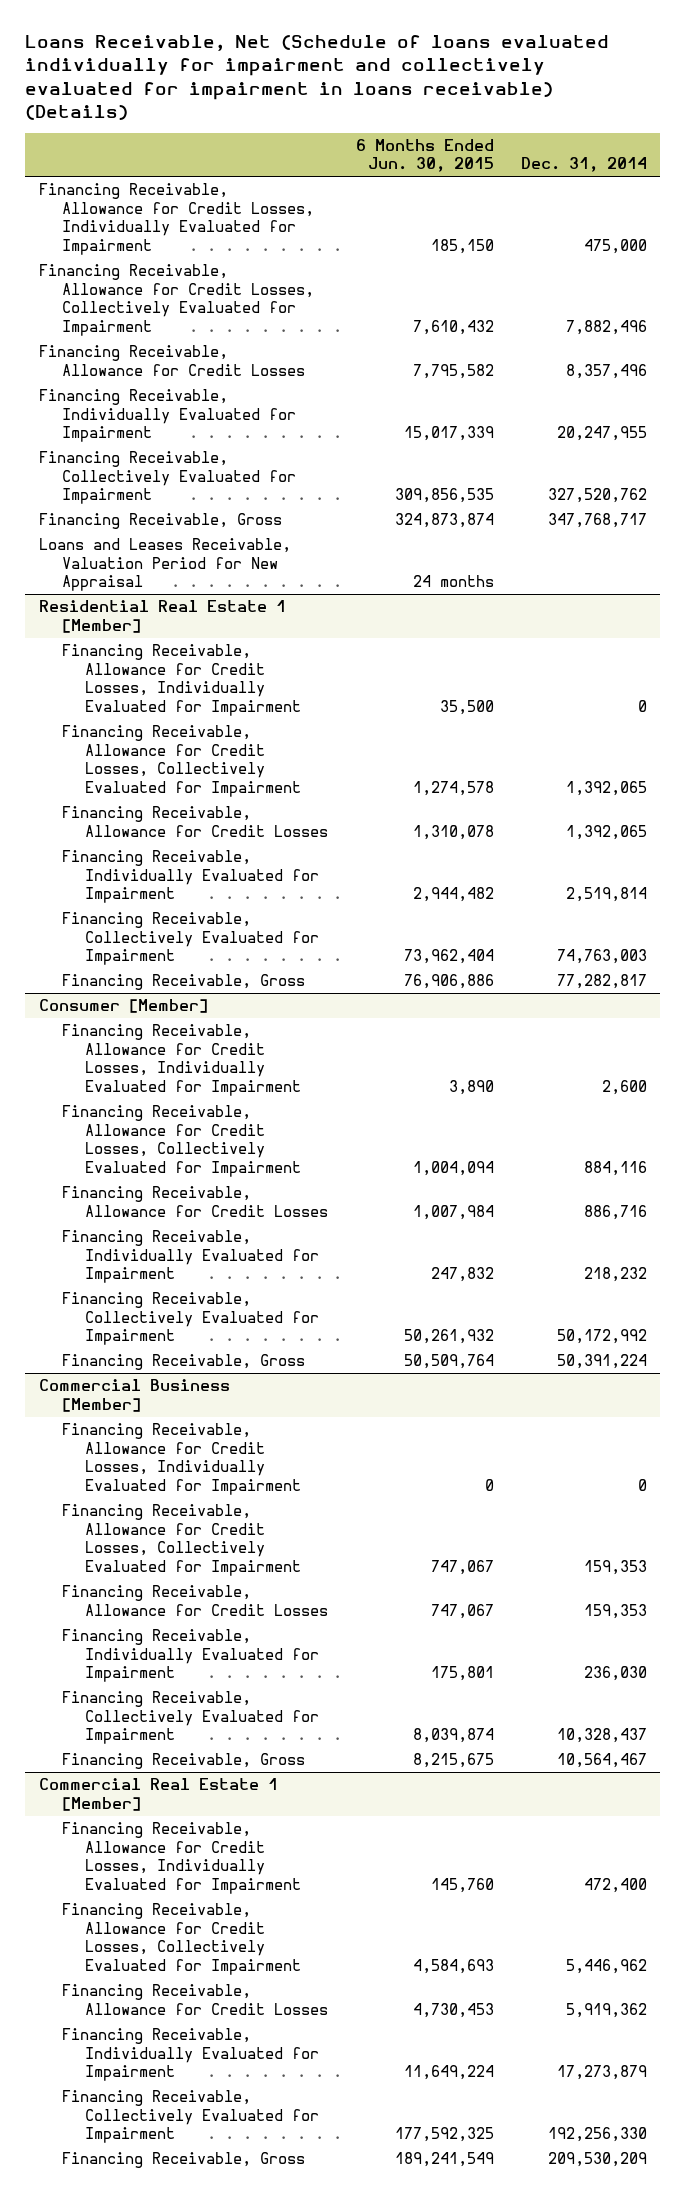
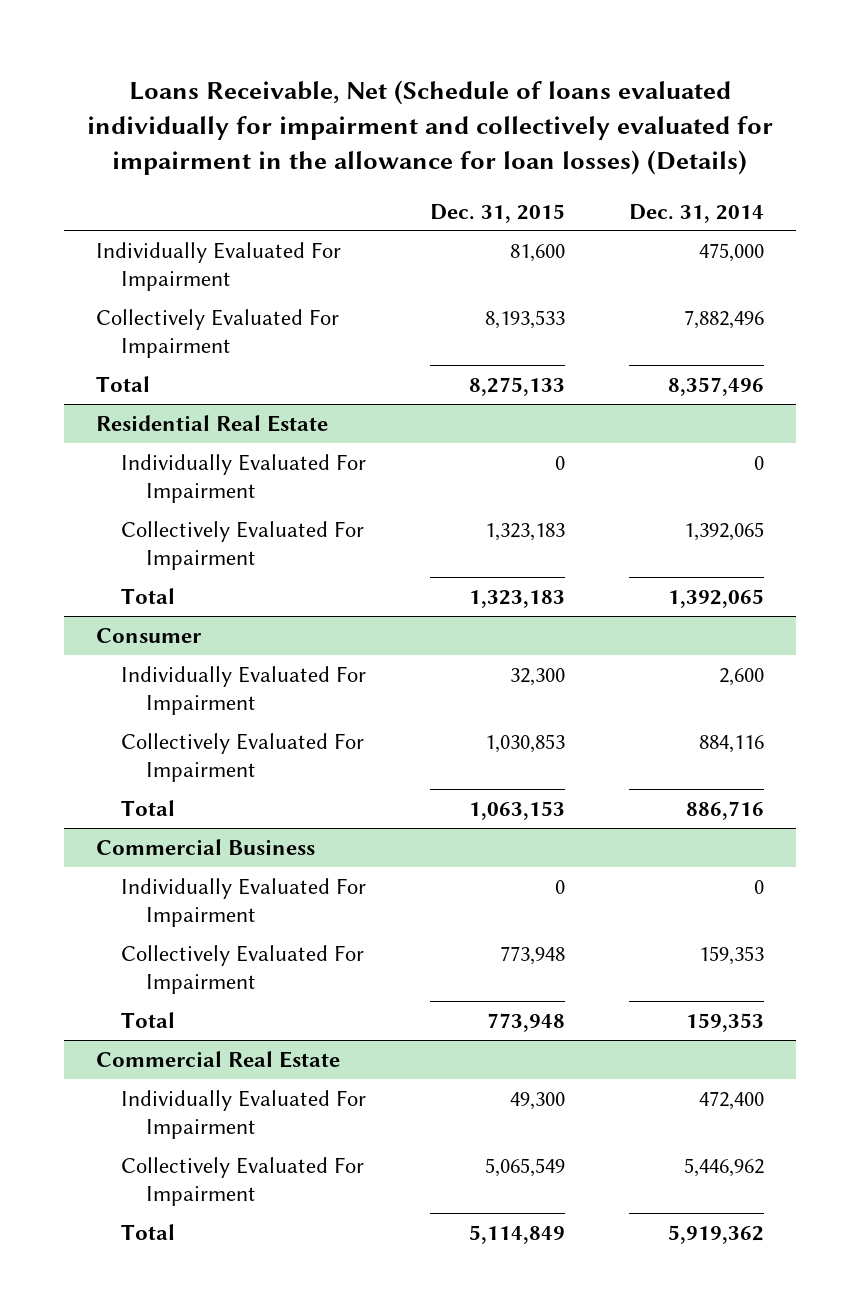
[25,35,610,120] Loans Receivable, Net (Schedule of loans evaluated individually for impairment and collectively evaluated for impairment in loans receivable) (Details) -> [87,80,774,176] Loans Receivable, Net (Schedule of loans evaluated individually for impairment and collectively evaluated for impairment in the allowance for loan losses) (Details)
[355,138,494,173] 6 Months Ended Jun. 30, 2015 -> none
none -> [430,203,566,223] Dec. 31, 2015
[38,389,297,443] Financing Receivable, Individually Evaluated for Impairment -> none
[38,451,297,505] Financing Receivable, Collectively Evaluated for Impairment -> none
[38,513,282,530] Financing Receivable, Gross -> none
[38,538,291,592] Loans and Leases Receivable, Valuation Period for New Appraisal -> none
[62,850,320,904] Financing Receivable, Individually Evaluated for Impairment -> none
[62,912,320,966] Financing Receivable, Collectively Evaluated for Impairment -> none
[62,974,306,991] Financing Receivable, Gross -> none
[62,1230,320,1284] Financing Receivable, Individually Evaluated for Impairment -> none
[62,1292,320,1346] Financing Receivable, Collectively Evaluated for Impairment -> none
[62,1354,306,1371] Financing Receivable, Gross -> none
[62,1629,320,1683] Financing Receivable, Individually Evaluated for Impairment -> none
[62,1691,320,1745] Financing Receivable, Collectively Evaluated for Impairment -> none
[62,1753,306,1770] Financing Receivable, Gross -> none
[62,2028,320,2082] Financing Receivable, Individually Evaluated for Impairment -> none
[62,2090,320,2144] Financing Receivable, Collectively Evaluated for Impairment -> none
[62,2152,306,2169] Financing Receivable, Gross -> none
[38,183,315,255] Financing Receivable, Allowance for Credit Losses, Individually Evaluated for Impairment -> [95,241,341,291] Individually Evaluated For Impairment
[38,264,315,336] Financing Receivable, Allowance for Credit Losses, Collectively Evaluated for Impairment -> [95,308,339,358] Collectively Evaluated For Impairment
[38,345,306,376] Financing Receivable, Allowance for Credit Losses -> [95,375,150,392] Total
[38,600,286,633] Residential Real Estate 1 [Member] -> [95,414,328,432] Residential Real Estate
[62,644,302,716] Financing Receivable, Allowance for Credit Losses, Individually Evaluated for Impairment -> [120,453,366,503] Individually Evaluated For Impairment
[62,725,302,797] Financing Receivable, Allowance for Credit Losses, Collectively Evaluated for Impairment -> [120,520,364,570] Collectively Evaluated For Impairment
[62,806,329,837] Financing Receivable, Allowance for Credit Losses -> [120,587,175,604] Total
[38,999,208,1014] Consumer [Member] -> [95,627,202,643] Consumer
[62,1024,302,1096] Financing Receivable, Allowance for Credit Losses, Individually Evaluated for Impairment -> [120,665,366,715] Individually Evaluated For Impairment
[62,1105,302,1177] Financing Receivable, Allowance for Credit Losses, Collectively Evaluated for Impairment -> [120,732,364,782] Collectively Evaluated For Impairment
[62,1186,329,1217] Financing Receivable, Allowance for Credit Losses -> [120,799,175,816] Total
[38,1379,230,1412] Commercial Business [Member] -> [95,838,315,855] Commercial Business
[62,1423,302,1495] Financing Receivable, Allowance for Credit Losses, Individually Evaluated for Impairment -> [120,877,366,927] Individually Evaluated For Impairment
[62,1504,302,1576] Financing Receivable, Allowance for Credit Losses, Collectively Evaluated for Impairment -> [120,944,364,994] Collectively Evaluated For Impairment
[62,1585,329,1616] Financing Receivable, Allowance for Credit Losses -> [120,1011,175,1028] Total
[38,1778,278,1811] Commercial Real Estate 1 [Member] -> [95,1050,340,1068] Commercial Real Estate
[62,1822,302,1894] Financing Receivable, Allowance for Credit Losses, Individually Evaluated for Impairment -> [120,1089,366,1139] Individually Evaluated For Impairment
[62,1903,302,1975] Financing Receivable, Allowance for Credit Losses, Collectively Evaluated for Impairment -> [120,1156,364,1206] Collectively Evaluated For Impairment
[62,1984,329,2015] Financing Receivable, Allowance for Credit Losses -> [120,1223,175,1240] Total

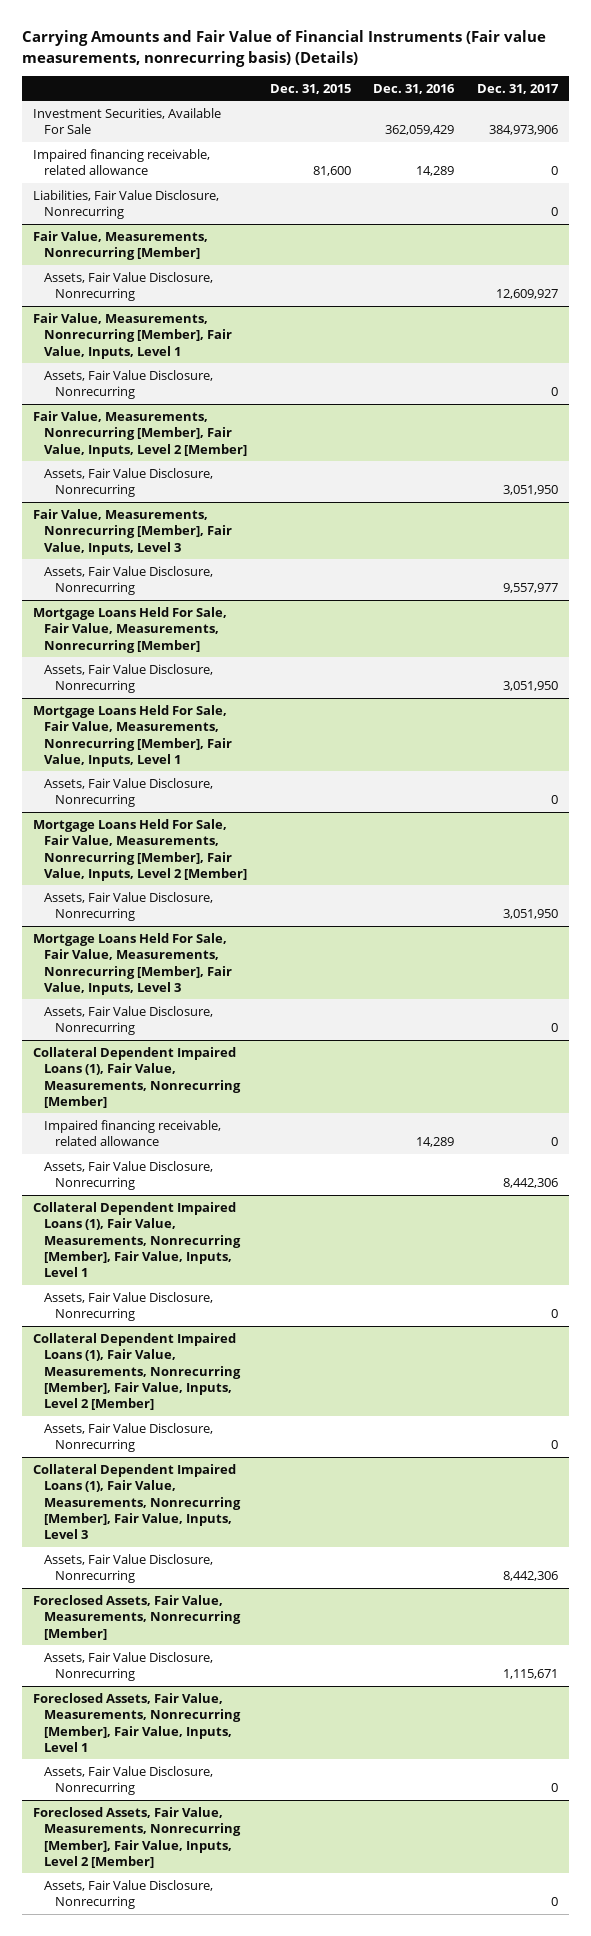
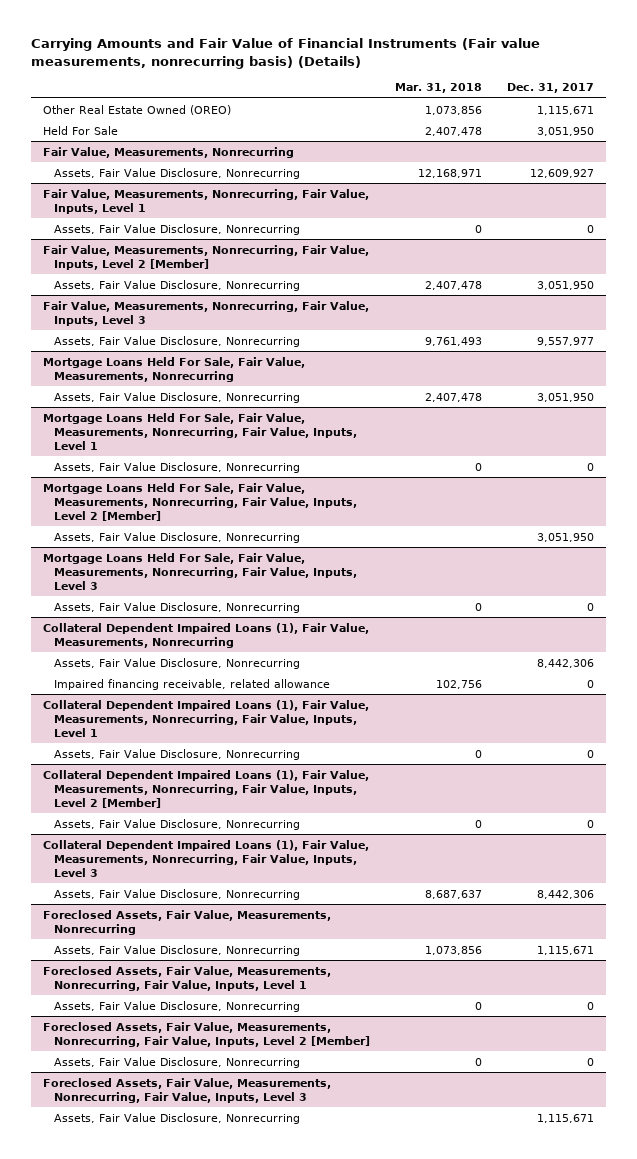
[269,83,351,94] Dec. 31, 2015 -> none
[373,83,456,94] Dec. 31, 2016 -> none
none -> [395,83,483,94] Mar. 31, 2018
[33,107,222,135] Investment Securities, Available For Sale -> none
[33,148,211,176] Impaired financing receivable, related allowance -> none
[33,189,220,220] Liabilities, Fair Value Disclosure, Nonrecurring -> none
none -> [43,104,232,115] Other Real Estate Owned (OREO)
none -> [43,125,119,135] Held For Sale
[33,230,209,261] Fair Value, Measurements, Nonrecurring [Member] -> [43,146,295,158] Fair Value, Measurements, Nonrecurring
[33,312,232,359] Fair Value, Measurements, Nonrecurring [Member], Fair Value, Inputs, Level 1 -> [43,188,370,214] Fair Value, Measurements, Nonrecurring, Fair Value, Inputs, Level 1
[33,410,247,457] Fair Value, Measurements, Nonrecurring [Member], Fair Value, Inputs, Level 2 [Member] -> [43,244,370,270] Fair Value, Measurements, Nonrecurring, Fair Value, Inputs, Level 2 [Member]
[33,508,232,555] Fair Value, Measurements, Nonrecurring [Member], Fair Value, Inputs, Level 3 -> [43,300,370,326] Fair Value, Measurements, Nonrecurring, Fair Value, Inputs, Level 3
[33,606,228,653] Mortgage Loans Held For Sale, Fair Value, Measurements, Nonrecurring [Member] -> [43,356,306,382] Mortgage Loans Held For Sale, Fair Value, Measurements, Nonrecurring
[33,704,232,767] Mortgage Loans Held For Sale, Fair Value, Measurements, Nonrecurring [Member], Fair Value, Inputs, Level 1 -> [43,412,358,450] Mortgage Loans Held For Sale, Fair Value, Measurements, Nonrecurring, Fair Value, Inputs, Level 1
[33,818,247,881] Mortgage Loans Held For Sale, Fair Value, Measurements, Nonrecurring [Member], Fair Value, Inputs, Level 2 [Member] -> [43,482,358,521] Mortgage Loans Held For Sale, Fair Value, Measurements, Nonrecurring, Fair Value, Inputs, Level 2 [Member]
[33,932,232,995] Mortgage Loans Held For Sale, Fair Value, Measurements, Nonrecurring [Member], Fair Value, Inputs, Level 3 -> [43,552,358,590] Mortgage Loans Held For Sale, Fair Value, Measurements, Nonrecurring, Fair Value, Inputs, Level 3
[43,1119,221,1147] Impaired financing receivable, related allowance -> none
[33,1046,241,1108] Collateral Dependent Impaired Loans (1), Fair Value, Measurements, Nonrecurring [Member] -> [43,622,370,648] Collateral Dependent Impaired Loans (1), Fair Value, Measurements, Nonrecurring
none -> [54,678,331,690] Impaired financing receivable, related allowance
[33,1201,241,1278] Collateral Dependent Impaired Loans (1), Fair Value, Measurements, Nonrecurring [Member], Fair Value, Inputs, Level 1 -> [43,699,370,737] Collateral Dependent Impaired Loans (1), Fair Value, Measurements, Nonrecurring, Fair Value, Inputs, Level 1
[33,1332,241,1411] Collateral Dependent Impaired Loans (1), Fair Value, Measurements, Nonrecurring [Member], Fair Value, Inputs, Level 2 [Member] -> [43,769,370,808] Collateral Dependent Impaired Loans (1), Fair Value, Measurements, Nonrecurring, Fair Value, Inputs, Level 2 [Member]
[33,1463,241,1540] Collateral Dependent Impaired Loans (1), Fair Value, Measurements, Nonrecurring [Member], Fair Value, Inputs, Level 3 -> [43,839,370,877] Collateral Dependent Impaired Loans (1), Fair Value, Measurements, Nonrecurring, Fair Value, Inputs, Level 3
[33,1594,241,1640] Foreclosed Assets, Fair Value, Measurements, Nonrecurring [Member] -> [43,909,332,935] Foreclosed Assets, Fair Value, Measurements, Nonrecurring
[33,1692,241,1752] Foreclosed Assets, Fair Value, Measurements, Nonrecurring [Member], Fair Value, Inputs, Level 1 -> [43,965,332,991] Foreclosed Assets, Fair Value, Measurements, Nonrecurring, Fair Value, Inputs, Level 1
[33,1806,241,1868] Foreclosed Assets, Fair Value, Measurements, Nonrecurring [Member], Fair Value, Inputs, Level 2 [Member] -> [43,1021,371,1047] Foreclosed Assets, Fair Value, Measurements, Nonrecurring, Fair Value, Inputs, Level 2 [Member]
none -> [43,1077,332,1103] Foreclosed Assets, Fair Value, Measurements, Nonrecurring, Fair Value, Inputs, Level 3
none -> [54,1112,301,1124] Assets, Fair Value Disclosure, Nonrecurring

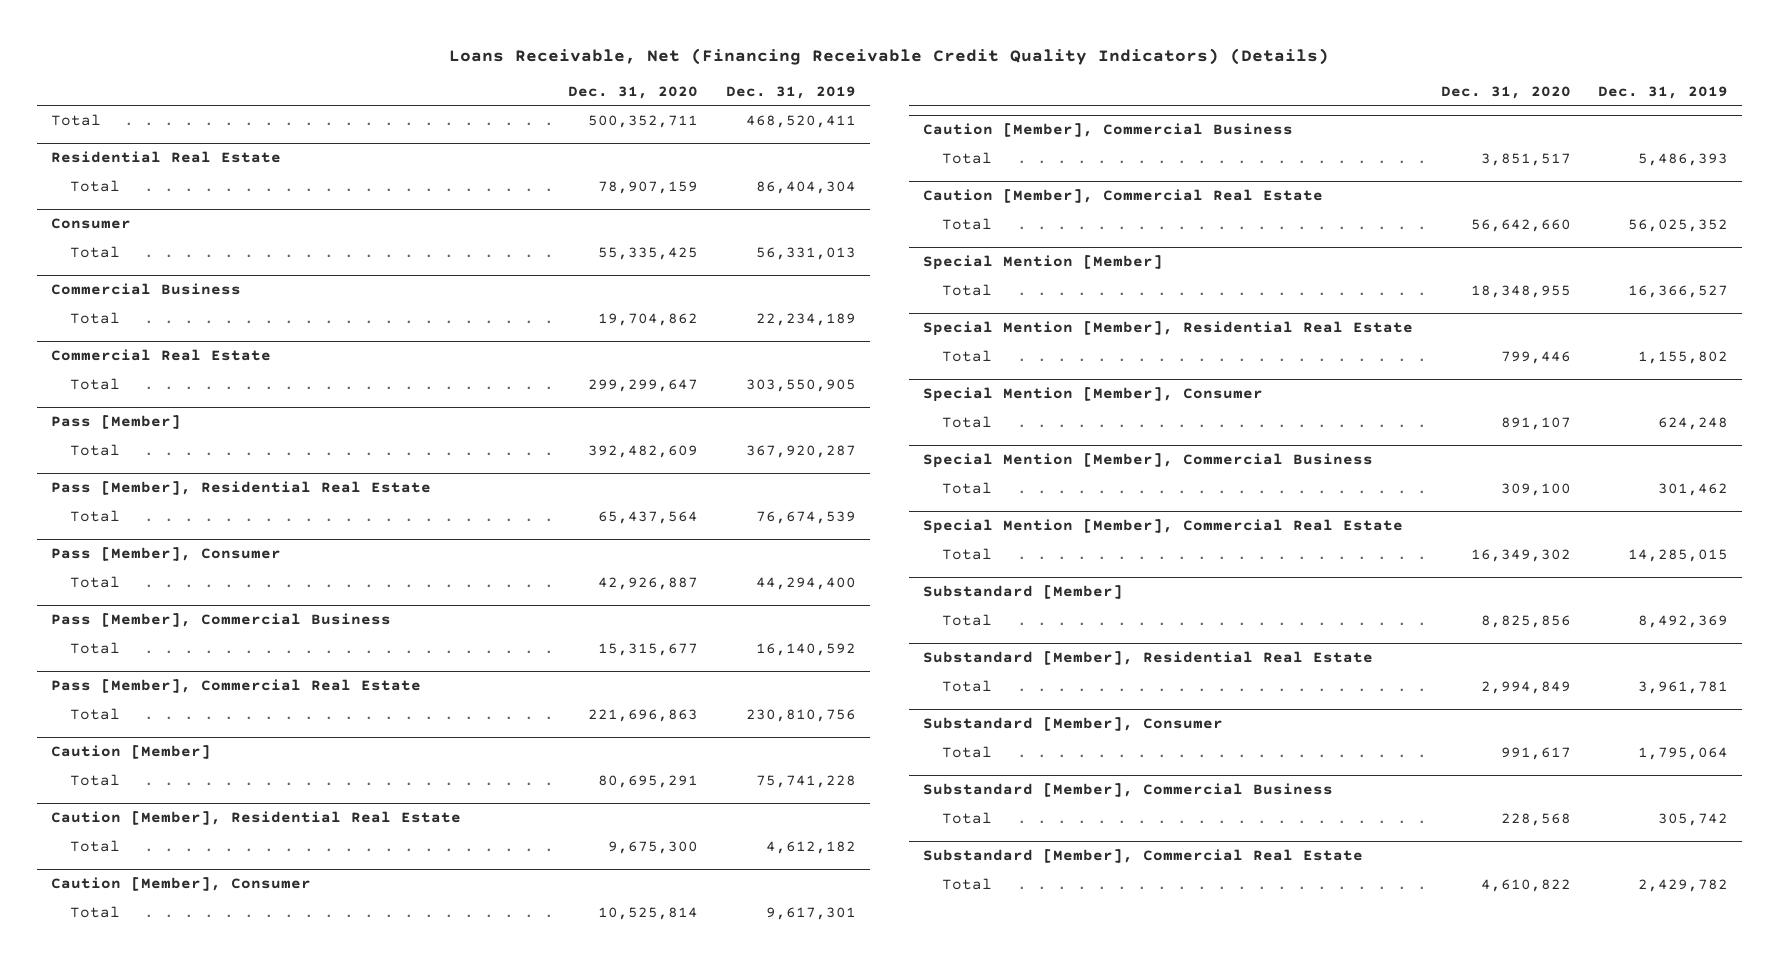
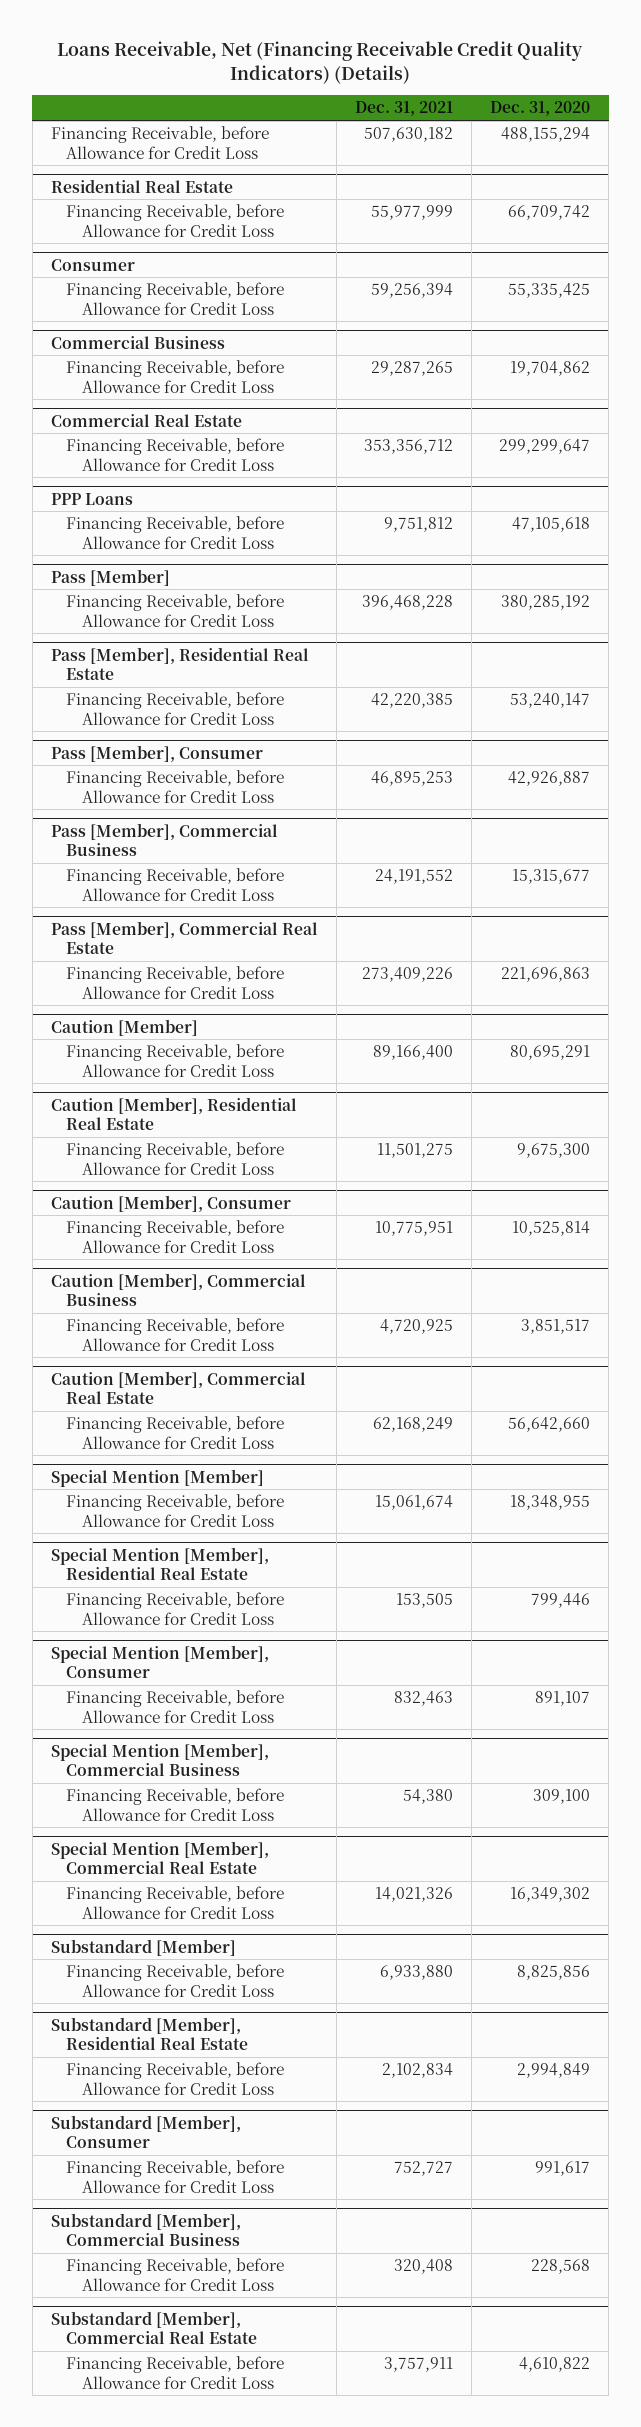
[725,85,856,99] Dec. 31, 2019 -> none
none -> [354,101,453,117] Dec. 31, 2021
[50,113,101,126] Total -> none
none -> [50,125,269,159] Financing Receivable, before Allowance for Credit Loss
[69,179,120,192] Total -> none
none -> [66,203,285,237] Financing Receivable, before Allowance for Credit Loss
[69,245,120,258] Total -> [66,281,285,315] Financing Receivable, before Allowance for Credit Loss
[69,311,120,324] Total -> [66,359,285,393] Financing Receivable, before Allowance for Credit Loss
[69,377,120,390] Total -> [66,437,285,471] Financing Receivable, before Allowance for Credit Loss
none -> [50,492,133,505] PPP Loans
none -> [66,515,285,549] Financing Receivable, before Allowance for Credit Loss
[69,443,120,456] Total -> none
none -> [66,593,285,627] Financing Receivable, before Allowance for Credit Loss
[69,509,120,522] Total -> none
none -> [66,691,285,725] Financing Receivable, before Allowance for Credit Loss
[69,575,120,588] Total -> [66,769,285,803] Financing Receivable, before Allowance for Credit Loss
[69,641,120,654] Total -> [66,867,285,901] Financing Receivable, before Allowance for Credit Loss
[69,707,120,720] Total -> [66,965,285,999] Financing Receivable, before Allowance for Credit Loss
[69,773,120,786] Total -> [66,1043,285,1077] Financing Receivable, before Allowance for Credit Loss
[69,839,120,852] Total -> [66,1141,285,1175] Financing Receivable, before Allowance for Credit Loss
[69,905,120,918] Total -> [66,1219,285,1253] Financing Receivable, before Allowance for Credit Loss
[942,151,993,164] Total -> [66,1317,285,1351] Financing Receivable, before Allowance for Credit Loss
[942,217,993,230] Total -> [66,1415,285,1449] Financing Receivable, before Allowance for Credit Loss
[942,283,993,296] Total -> [66,1493,285,1527] Financing Receivable, before Allowance for Credit Loss
[942,349,993,362] Total -> [66,1591,285,1625] Financing Receivable, before Allowance for Credit Loss
[942,415,993,428] Total -> [66,1689,285,1723] Financing Receivable, before Allowance for Credit Loss
[942,481,993,494] Total -> [66,1787,285,1821] Financing Receivable, before Allowance for Credit Loss
[942,547,993,560] Total -> [66,1885,285,1919] Financing Receivable, before Allowance for Credit Loss
[942,613,993,626] Total -> [66,1963,285,1997] Financing Receivable, before Allowance for Credit Loss
[942,679,993,692] Total -> [66,2061,285,2095] Financing Receivable, before Allowance for Credit Loss
[942,745,993,758] Total -> [66,2159,285,2193] Financing Receivable, before Allowance for Credit Loss
[942,811,993,824] Total -> [66,2257,285,2291] Financing Receivable, before Allowance for Credit Loss
[942,877,993,890] Total -> [66,2355,285,2389] Financing Receivable, before Allowance for Credit Loss

